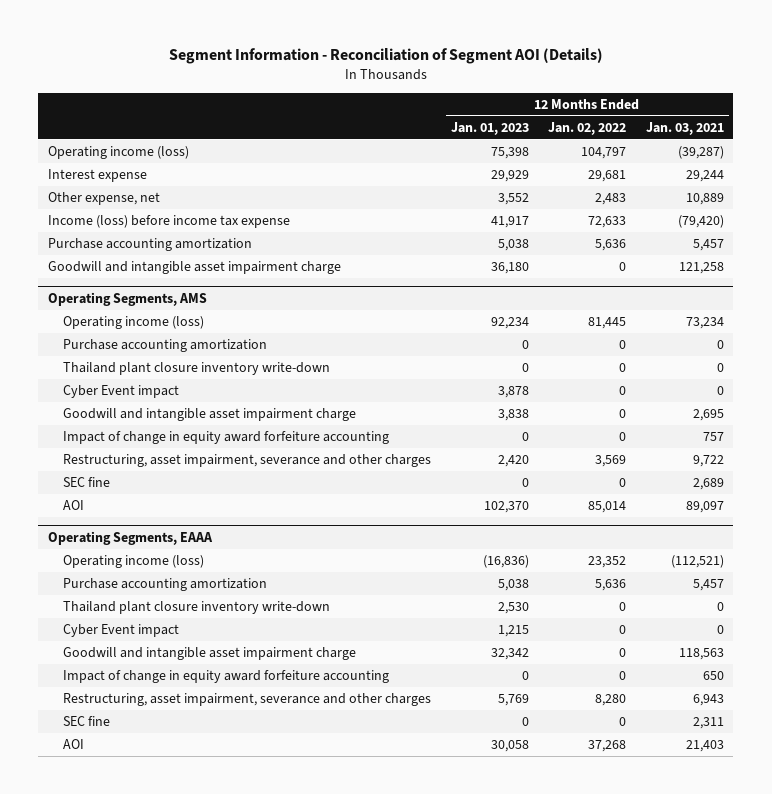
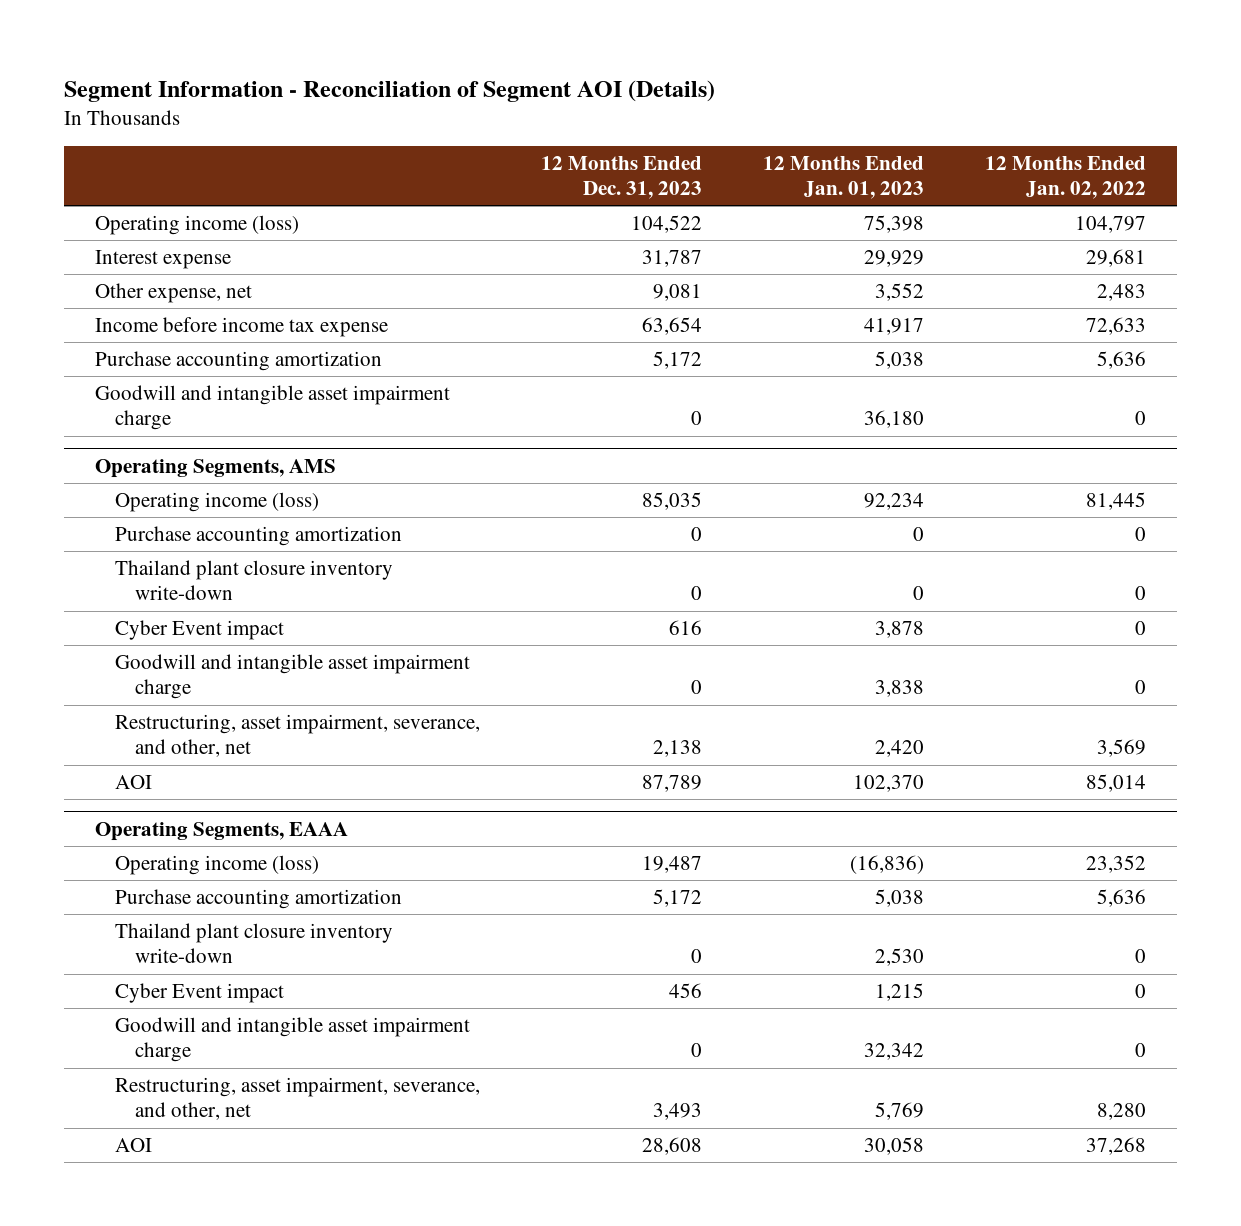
[645,121,724,135] Jan. 03, 2021 -> none
none -> [540,155,702,199] 12 Months Ended Dec. 31, 2023
[48,215,291,229] Income (loss) before income tax expense -> [94,317,388,338] Income before income tax expense
[63,431,390,445] Impact of change in equity award forfeiture accounting -> none
[63,477,111,488] SEC fine -> none
[63,454,432,468] Restructuring, asset impairment, severance and other charges -> [114,714,480,758] Restructuring, asset impairment, severance, and other, net
[63,670,390,684] Impact of change in equity award forfeiture accounting -> none
[63,716,111,727] SEC fine -> none
[63,693,432,707] Restructuring, asset impairment, severance and other charges -> [114,1077,480,1121] Restructuring, asset impairment, severance, and other, net

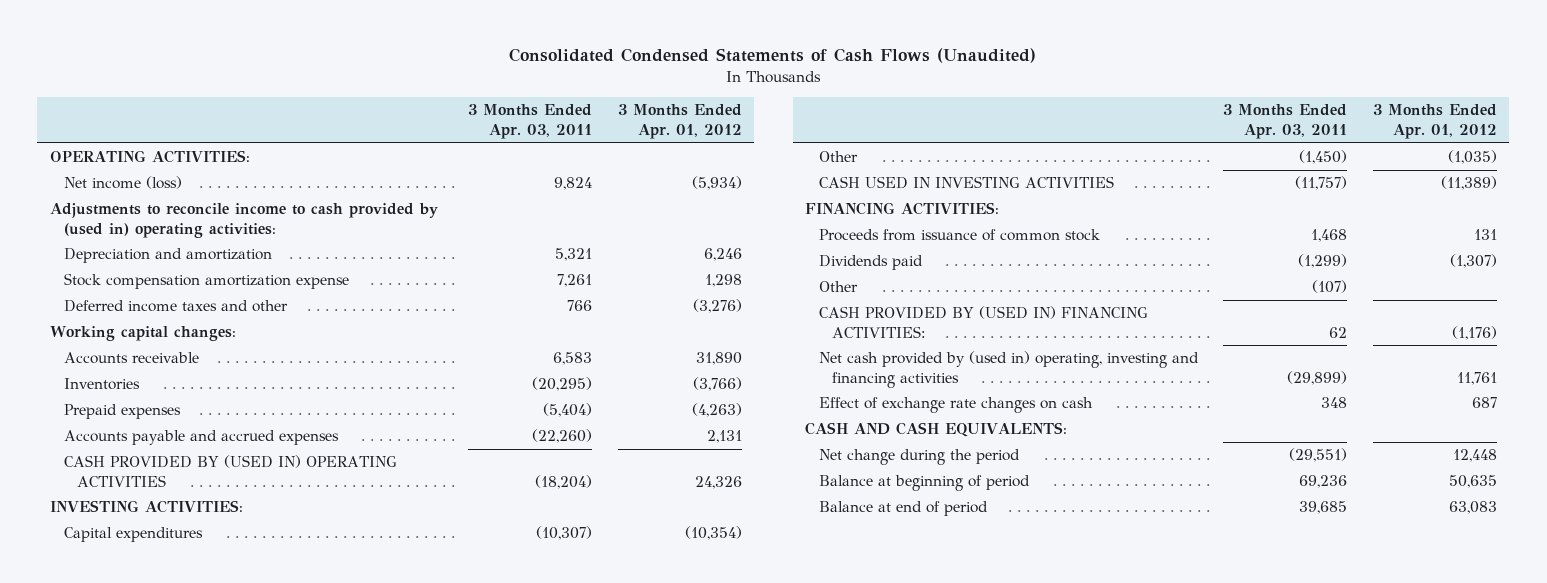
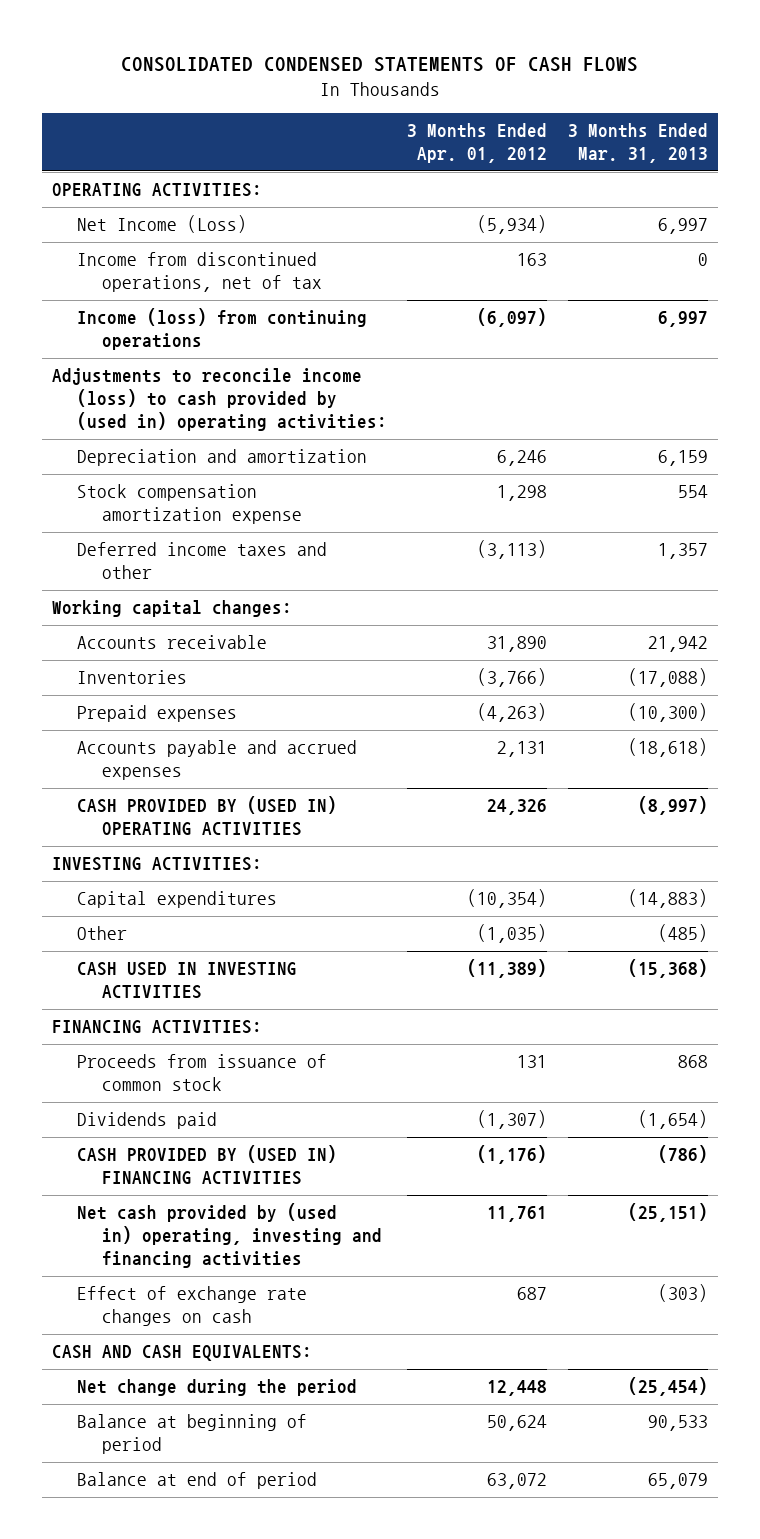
[509,48,1037,64] Consolidated Condensed Statements of Cash Flows (Unaudited) -> [120,56,638,72] CONSOLIDATED CONDENSED STATEMENTS OF CASH FLOWS
[468,104,593,140] 3 Months Ended Apr. 03, 2011 -> none
none -> [567,123,708,164] 3 Months Ended Mar. 31, 2013
[63,176,182,190] Net income (loss) -> [76,215,247,234] Net Income (Loss)
none -> [76,252,322,293] Income from discontinued operations, net of tax
none -> [76,308,367,351] Income (loss) from continuing operations
[50,203,439,238] Adjustments to reconcile income to cash provided by (used in) operating activities: -> [51,368,387,432] Adjustments to reconcile income (loss) to cash provided by (used in) operating activities:
[692,299,742,314] (3,276) -> [477,540,548,560] (3,113)
[818,281,858,293] Other -> none
[818,306,1148,338] CASH PROVIDED BY (USED IN) FINANCING ACTIVITIES: -> [76,1145,337,1186] CASH PROVIDED BY (USED IN) FINANCING ACTIVITIES
[1448,475,1497,489] 50,635 -> [487,1415,548,1432] 50,624
[1448,501,1497,515] 63,083 -> [487,1473,548,1490] 63,072

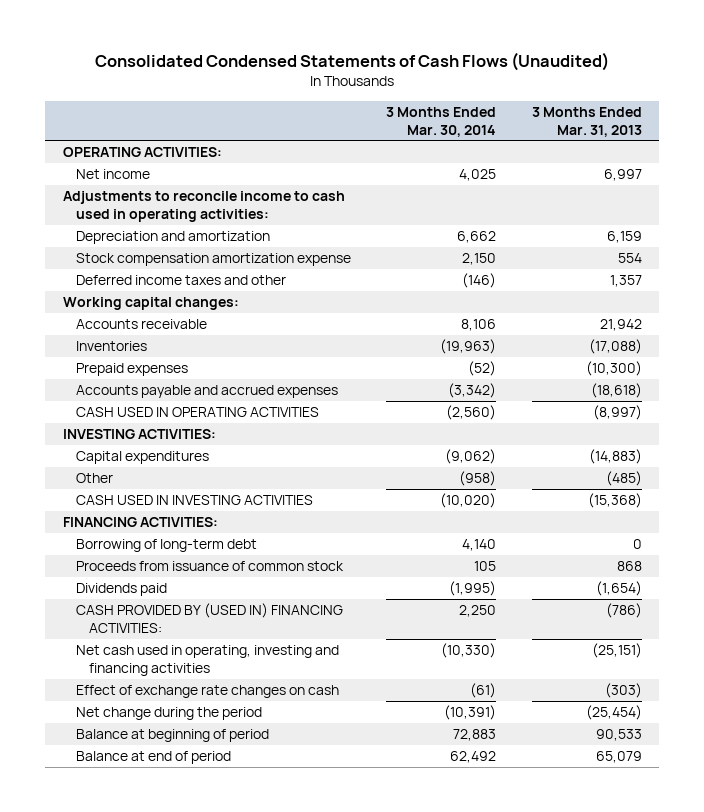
[120,56,638,72] CONSOLIDATED CONDENSED STATEMENTS OF CASH FLOWS -> [95,52,610,72] Consolidated Condensed Statements of Cash Flows (Unaudited)
[407,123,548,164] 3 Months Ended Apr. 01, 2012 -> none
none -> [386,106,497,137] 3 Months Ended Mar. 30, 2014
[76,252,322,293] Income from discontinued operations, net of tax -> none
[76,308,367,351] Income (loss) from continuing operations -> none
[76,215,247,234] Net Income (Loss) -> [76,169,151,180] Net income
[51,368,387,432] Adjustments to reconcile income (loss) to cash provided by (used in) operating activities: -> [62,191,345,222] Adjustments to reconcile income to cash used in operating activities:
[76,796,337,837] CASH PROVIDED BY (USED IN) OPERATING ACTIVITIES -> [76,407,320,418] CASH USED IN OPERATING ACTIVITIES
none -> [76,539,258,553] Borrowing of long-term debt
[76,1145,337,1186] CASH PROVIDED BY (USED IN) FINANCING ACTIVITIES -> [76,603,344,633] CASH PROVIDED BY (USED IN) FINANCING ACTIVITIES:
[76,1203,382,1269] Net cash provided by (used in) operating, investing and financing activities -> [76,645,340,676] Net cash used in operating, investing and financing activities
[51,1345,312,1362] CASH AND CASH EQUIVALENTS: -> none

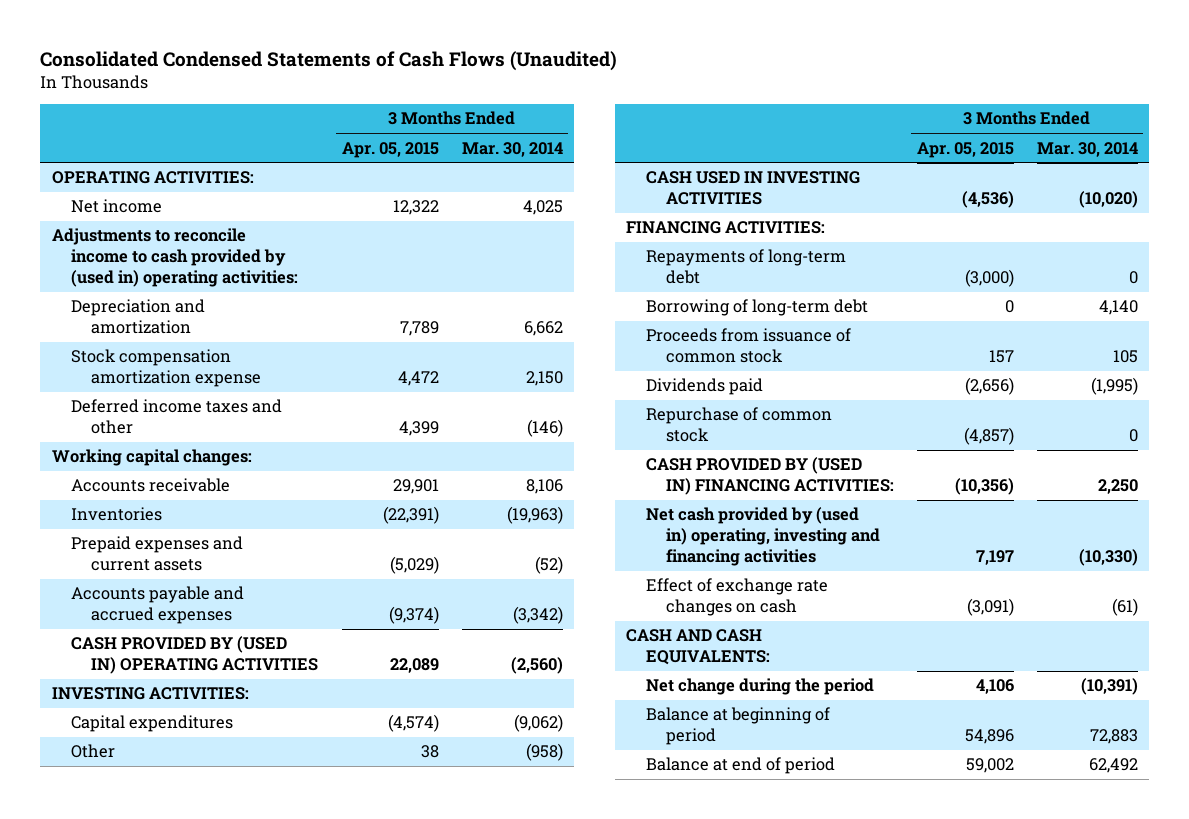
[531,106,642,137] 3 Months Ended Mar. 31, 2013 -> none
none -> [342,141,440,158] Apr. 05, 2015
[62,191,345,222] Adjustments to reconcile income to cash used in operating activities: -> [51,228,299,288] Adjustments to reconcile income to cash provided by (used in) operating activities:
[76,363,189,377] Prepaid expenses -> [71,536,244,572] Prepaid expenses and current assets
[76,407,320,418] CASH USED IN OPERATING ACTIVITIES -> [71,636,319,675] CASH PROVIDED BY (USED IN) OPERATING ACTIVITIES
none -> [646,249,847,285] Repayments of long-term debt
none -> [646,407,833,443] Repurchase of common stock
[76,645,340,676] Net cash used in operating, investing and financing activities -> [646,507,881,567] Net cash provided by (used in) operating, investing and financing activities
none -> [626,629,771,666] CASH AND CASH EQUIVALENTS:

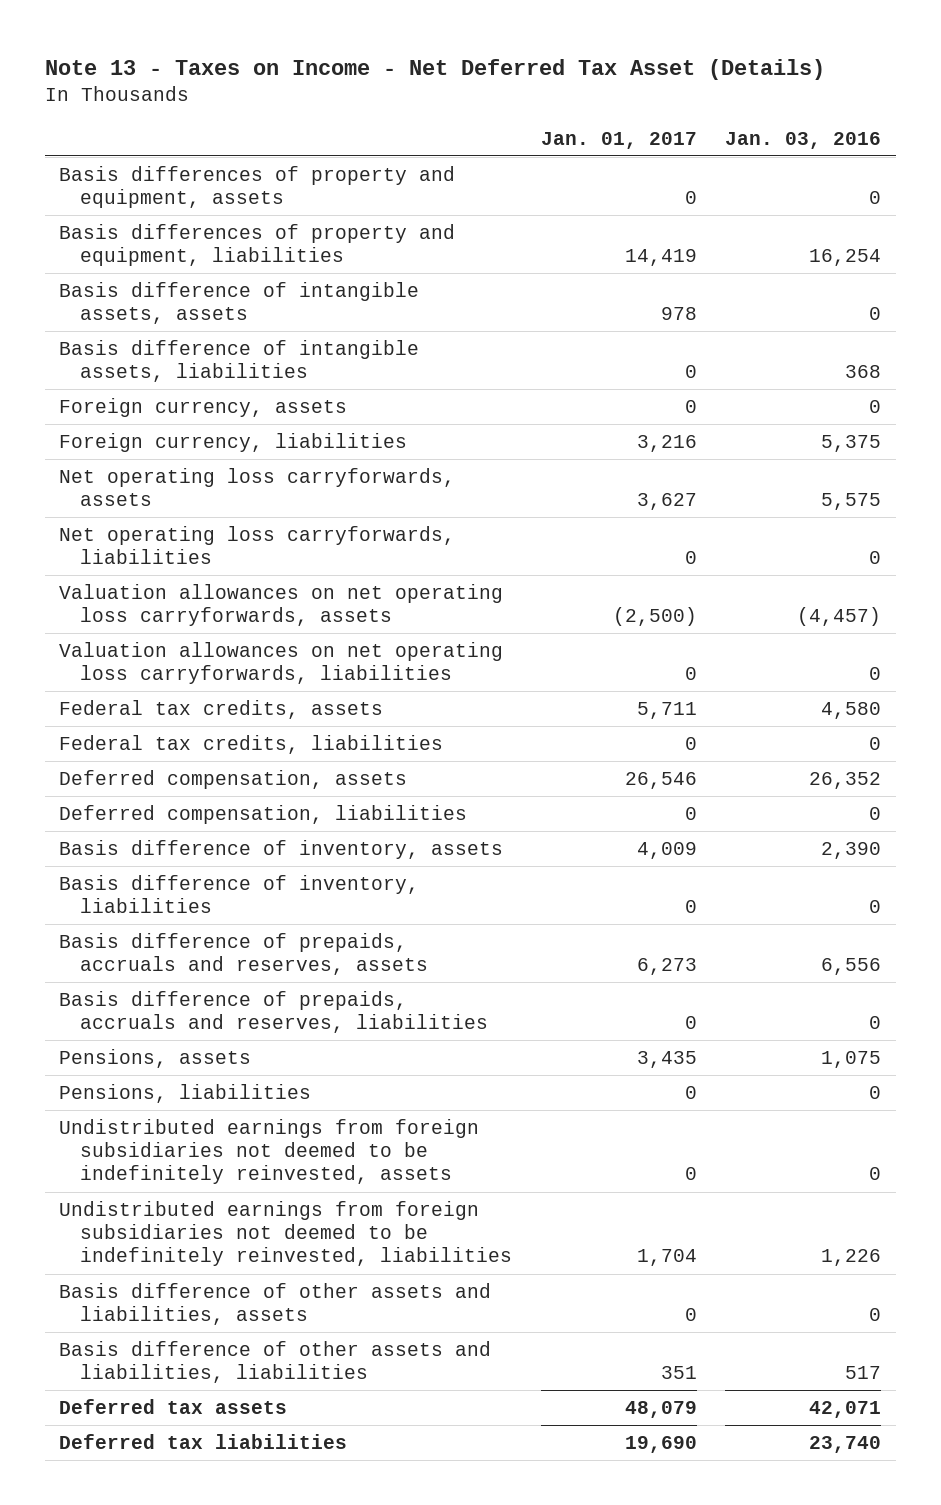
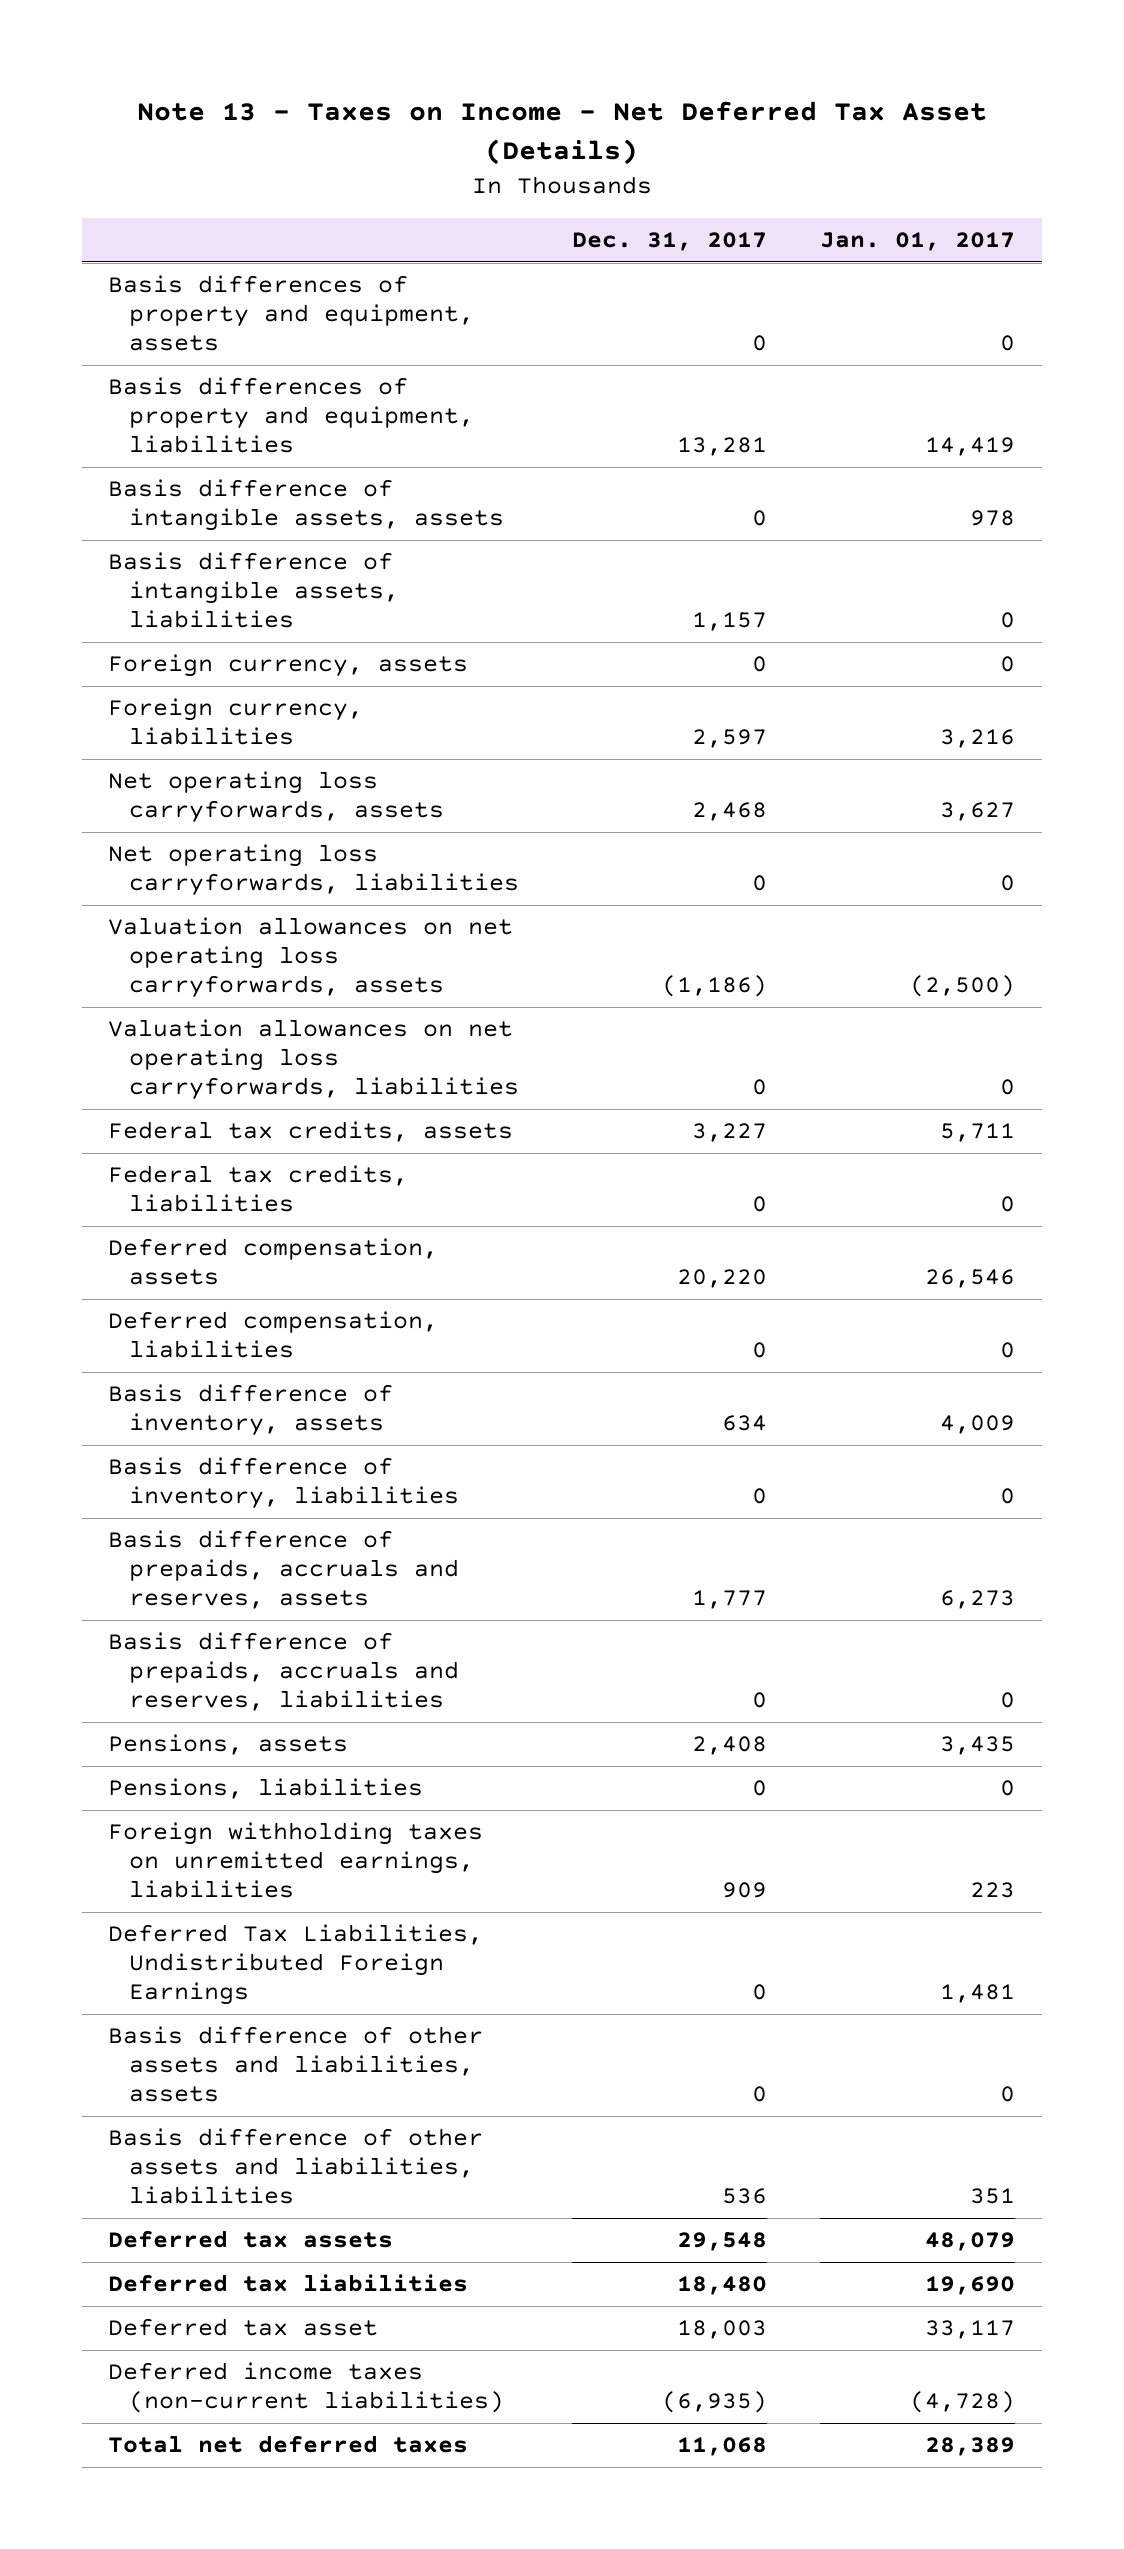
[725,131,882,149] Jan. 03, 2016 -> none
none -> [572,231,768,251] Dec. 31, 2017
[59,1118,480,1185] Undistributed earnings from foreign subsidiaries not deemed to be indefinitely reinvested, assets -> none
[59,1200,513,1267] Undistributed earnings from foreign subsidiaries not deemed to be indefinitely reinvested, liabilities -> none
none -> [108,1822,484,1899] Foreign withholding taxes on unremitted earnings, liabilities
none -> [108,1924,484,2006] Deferred Tax Liabilities, Undistributed Foreign Earnings
none -> [108,2318,379,2337] Deferred tax asset
none -> [108,2362,505,2414] Deferred income taxes (non-current liabilities)
none -> [108,2435,469,2454] Total net deferred taxes

